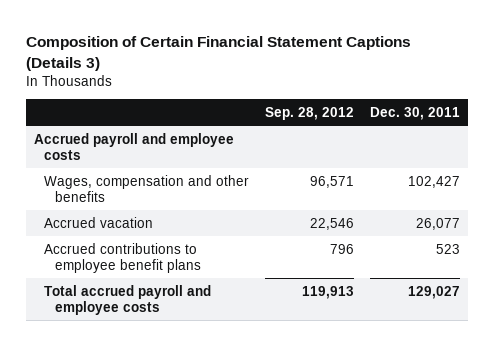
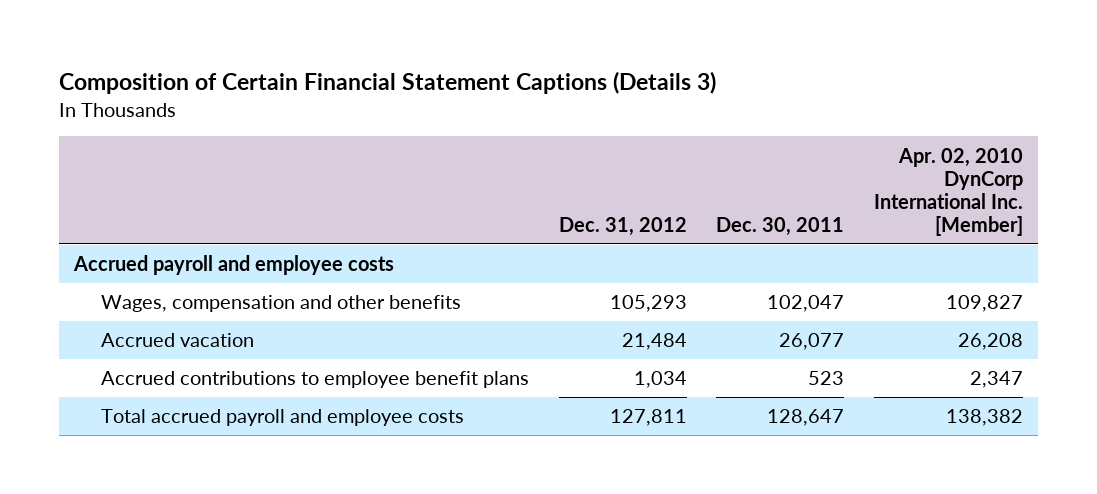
[265,107,355,121] Sep. 28, 2012 -> none
none -> [558,216,687,236] Dec. 31, 2012
none -> [874,147,1024,236] Apr. 02, 2010 DynCorp International Inc. [Member]
[408,175,461,188] 102,427 -> [767,295,845,313] 102,047
[408,285,461,299] 129,027 -> [767,409,845,427] 128,647

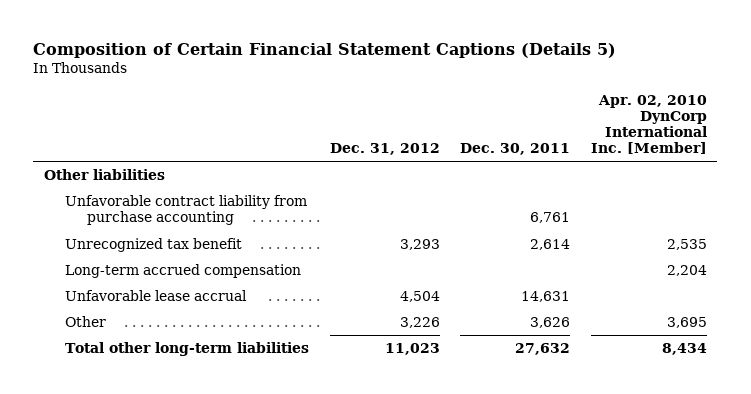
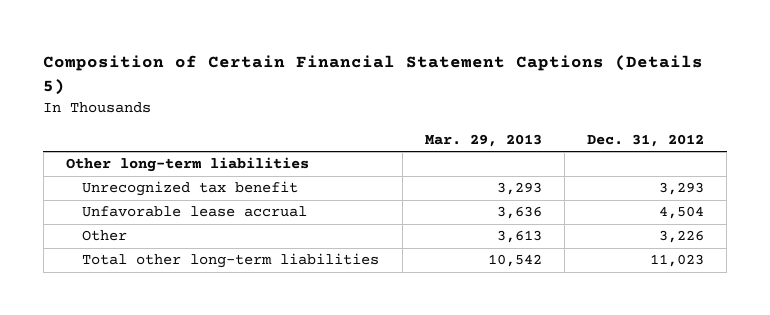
[460,142,571,155] Dec. 30, 2011 -> none
[591,94,708,154] Apr. 02, 2010 DynCorp International Inc. [Member] -> none
none -> [424,133,542,147] Mar. 29, 2013
[65,195,308,226] Unfavorable contract liability from purchase accounting -> none
[43,169,165,181] Other liabilities -> [65,157,309,173] Other long-term liabilities
[65,264,302,279] Long-term accrued compensation -> none

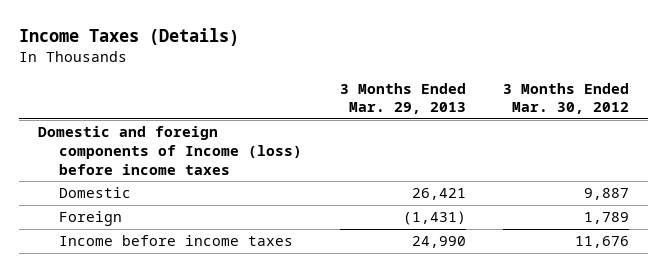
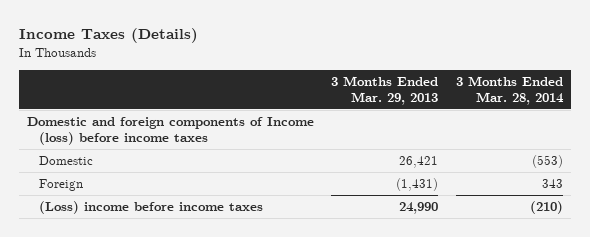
[503,82,630,115] 3 Months Ended Mar. 30, 2012 -> none
none -> [455,75,564,106] 3 Months Ended Mar. 28, 2014
[58,235,293,247] Income before income taxes -> [38,200,263,214] (Loss) income before income taxes

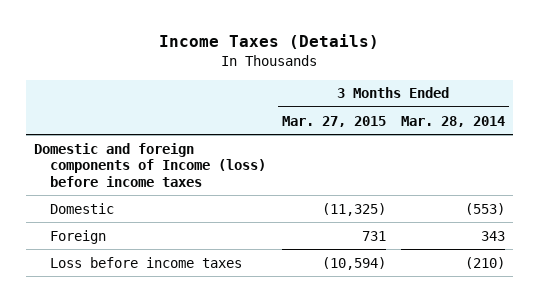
[331,75,439,106] 3 Months Ended Mar. 29, 2013 -> none
none -> [281,115,386,127] Mar. 27, 2015
[38,200,263,214] (Loss) income before income taxes -> [50,256,243,268] Loss before income taxes

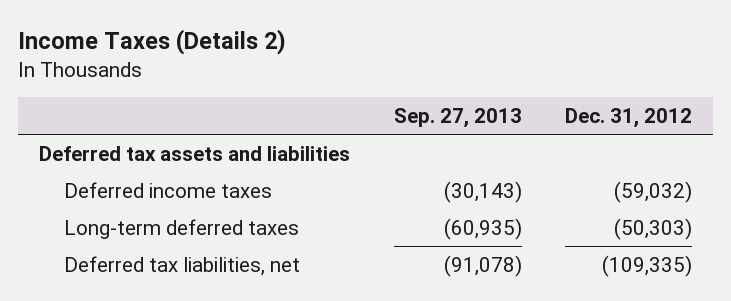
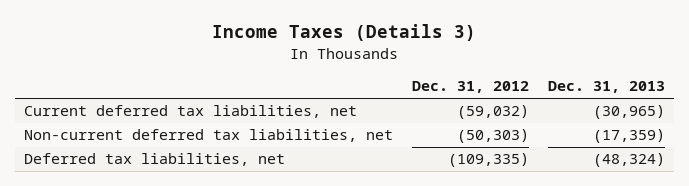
[17,29,286,56] Income Taxes (Details 2) -> [212,24,477,42] Income Taxes (Details 3)
[393,107,522,128] Sep. 27, 2013 -> none
none -> [547,81,665,94] Dec. 31, 2013
[39,145,351,161] Deferred tax assets and liabilities -> none
[63,181,272,198] Deferred income taxes -> [24,105,358,119] Current deferred tax liabilities, net
[63,218,299,239] Long-term deferred taxes -> [24,129,394,143] Non-current deferred tax liabilities, net

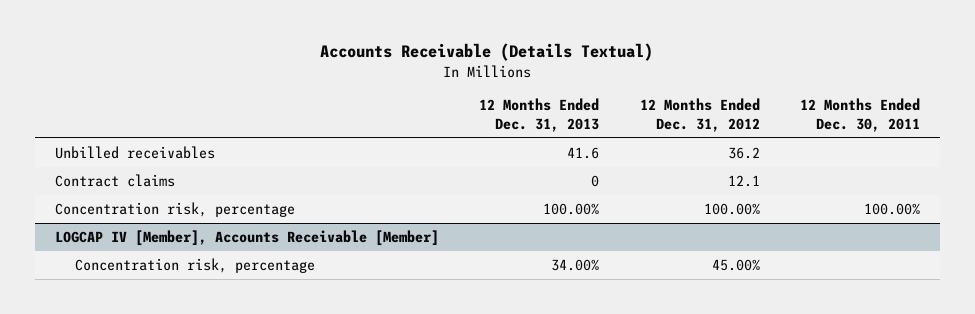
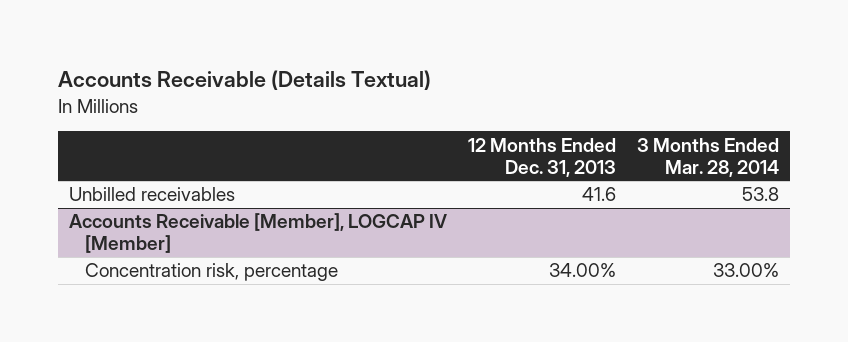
[639,98,760,132] 12 Months Ended Dec. 31, 2012 -> none
[799,98,920,132] 12 Months Ended Dec. 30, 2011 -> none
none -> [637,137,780,177] 3 Months Ended Mar. 28, 2014
[54,174,175,188] Contract claims -> none
[54,202,295,218] Concentration risk, percentage -> none
[54,230,439,247] LOGCAP IV [Member], Accounts Receivable [Member] -> [68,213,447,254] Accounts Receivable [Member], LOGCAP IV [Member]

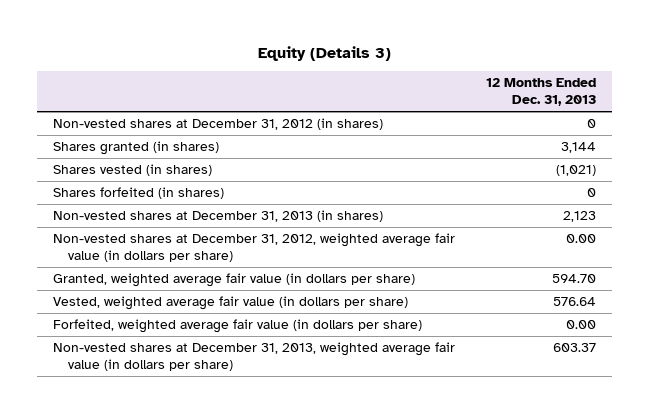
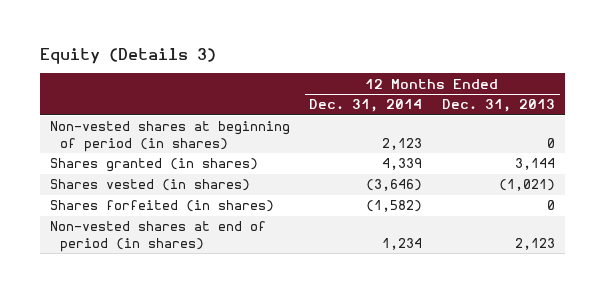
none -> [309,99,423,113] Dec. 31, 2014
[52,118,383,131] Non-vested shares at December 31, 2012 (in shares) -> [49,121,290,153] Non-vested shares at beginning of period (in shares)
[52,233,455,262] Non-vested shares at December 31, 2012, weighted average fair value (in dollars per share) -> none
[52,273,415,288] Granted, weighted average fair value (in dollars per share) -> none
[52,296,408,311] Vested, weighted average fair value (in dollars per share) -> none
[52,319,422,334] Forfeited, weighted average fair value (in dollars per share) -> none
[52,342,455,371] Non-vested shares at December 31, 2013, weighted average fair value (in dollars per share) -> none
[52,210,383,223] Non-vested shares at December 31, 2013 (in shares) -> [49,221,266,253] Non-vested shares at end of period (in shares)

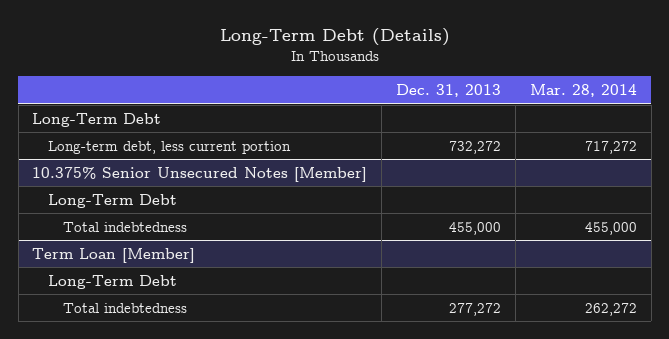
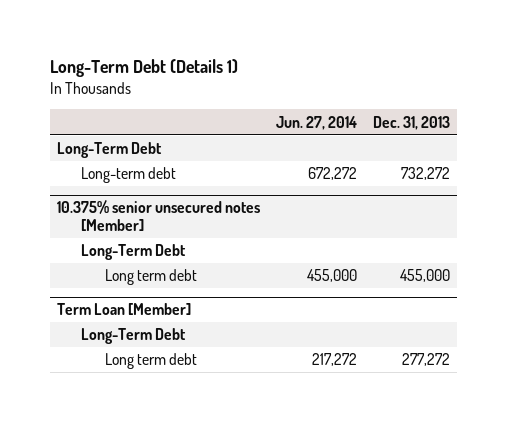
[219,28,450,47] Long-Term Debt (Details) -> [49,59,238,78] Long-Term Debt (Details 1)
[529,84,637,98] Mar. 28, 2014 -> none
none -> [276,115,358,130] Jun. 27, 2014
[47,140,291,154] Long-term debt, less current portion -> [81,167,177,184] Long-term debt
[32,166,368,182] 10.375% Senior Unsecured Notes [Member] -> [57,200,261,232] 10.375% senior unsecured notes [Member]
[62,221,187,232] Total indebtedness -> [104,269,197,286] Long term debt
[62,302,187,313] Total indebtedness -> [104,353,197,370] Long term debt

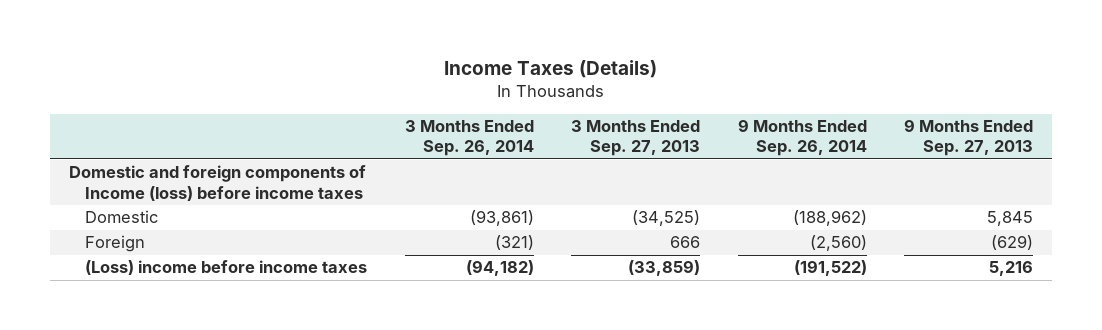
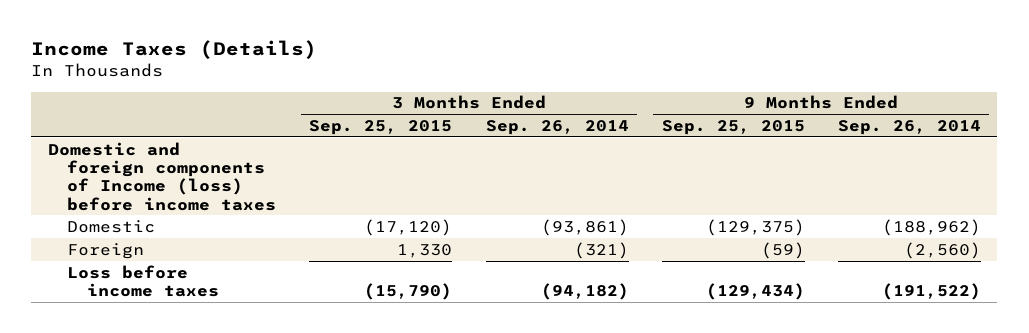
[571,120,701,157] 3 Months Ended Sep. 27, 2013 -> none
[904,119,1034,157] 9 Months Ended Sep. 27, 2013 -> none
none -> [309,119,453,135] Sep. 25, 2015
none -> [661,119,805,135] Sep. 25, 2015
[85,260,368,276] (Loss) income before income taxes -> [67,264,219,297] Loss before income taxes

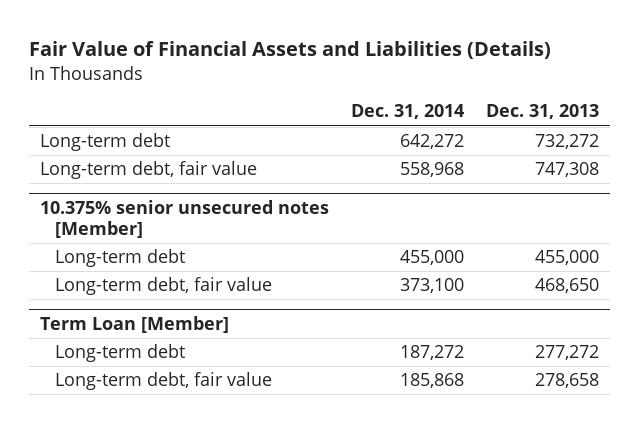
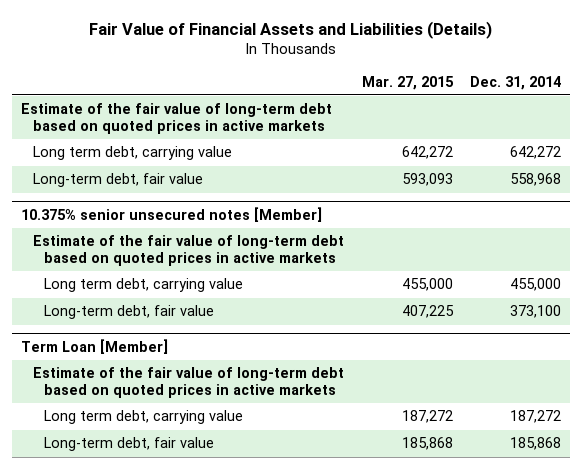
[485,104,599,120] Dec. 31, 2013 -> none
none -> [361,75,454,90] Mar. 27, 2015
none -> [21,103,333,135] Estimate of the fair value of long-term debt based on quoted prices in active markets
[39,133,170,152] Long-term debt -> [32,146,232,161] Long term debt, carrying value
none -> [32,235,344,267] Estimate of the fair value of long-term debt based on quoted prices in active markets
[55,249,186,268] Long-term debt -> [44,278,244,293] Long term debt, carrying value
none -> [32,367,344,399] Estimate of the fair value of long-term debt based on quoted prices in active markets
[55,344,186,363] Long-term debt -> [44,410,244,425] Long term debt, carrying value

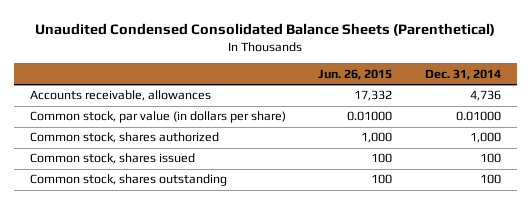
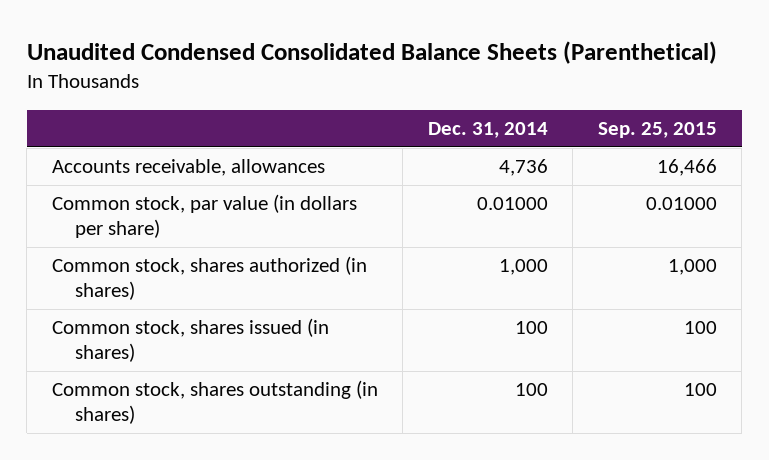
[318,68,393,80] Jun. 26, 2015 -> none
none -> [597,121,717,138] Sep. 25, 2015
[30,132,220,144] Common stock, shares authorized -> [51,256,367,301] Common stock, shares authorized (in shares)
[30,153,196,165] Common stock, shares issued -> [51,318,329,363] Common stock, shares issued (in shares)
[30,174,228,187] Common stock, shares outstanding -> [51,380,378,425] Common stock, shares outstanding (in shares)

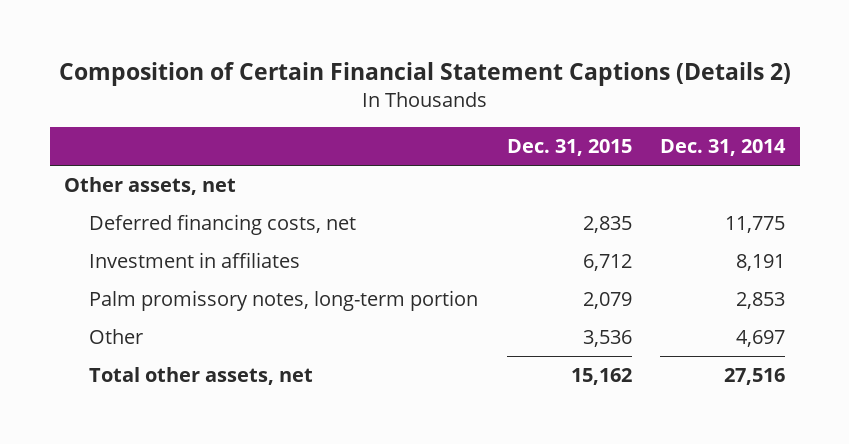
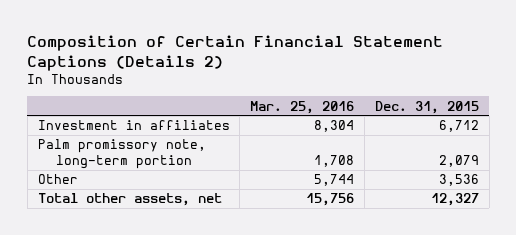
[660,138,787,156] Dec. 31, 2014 -> none
none -> [250,100,355,114] Mar. 25, 2016
[64,177,237,196] Other assets, net -> none
[89,214,357,236] Deferred financing costs, net -> none
[89,290,479,312] Palm promissory notes, long-term portion -> [37,139,206,170] Palm promissory note, long-term portion
[570,368,632,386] 15,162 -> [430,193,479,207] 12,327

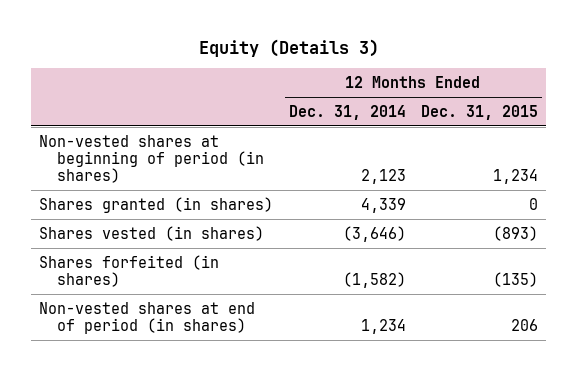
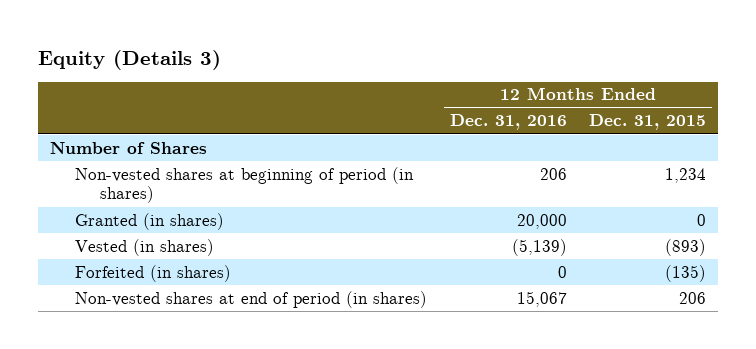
[288,104,406,120] Dec. 31, 2014 -> none
none -> [449,114,567,131] Dec. 31, 2016
none -> [49,141,207,154] Number of Shares
[38,196,273,213] Shares granted (in shares) -> [74,212,224,230] Granted (in shares)
[38,225,264,241] Shares vested (in shares) -> [74,238,214,256] Vested (in shares)
[38,254,219,287] Shares forfeited (in shares) -> [74,264,231,282] Forfeited (in shares)

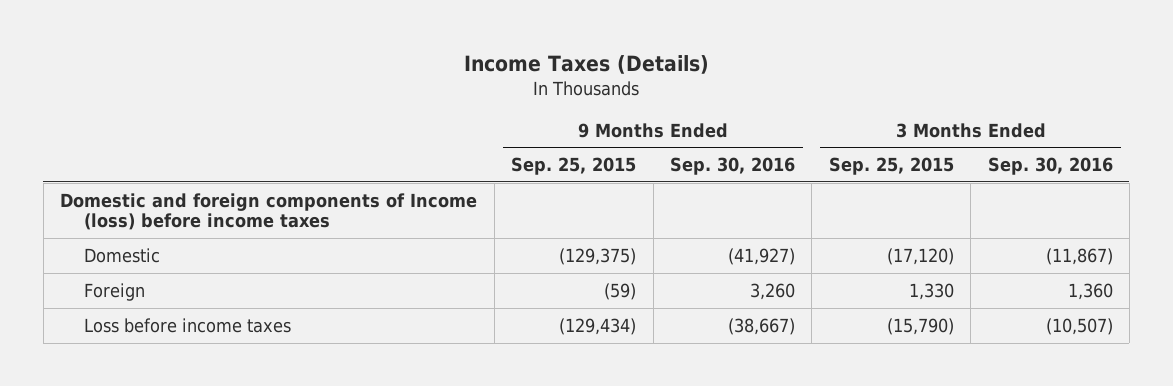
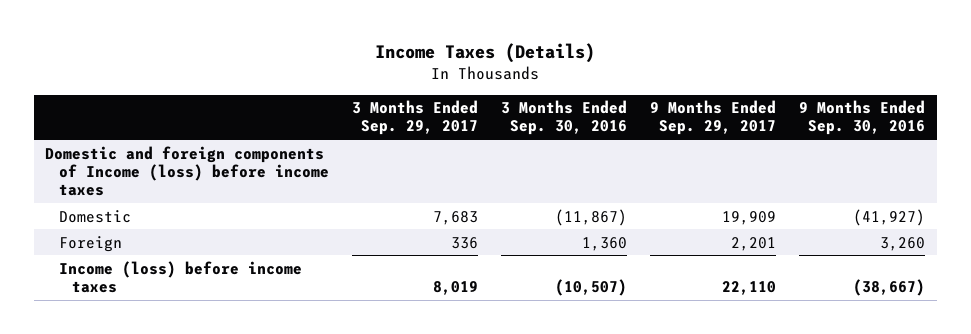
[511,157,637,176] Sep. 25, 2015 -> none
[828,157,954,176] Sep. 25, 2015 -> none
none -> [351,100,478,136] 3 Months Ended Sep. 29, 2017
none -> [650,100,777,136] 9 Months Ended Sep. 29, 2017
[83,317,291,333] Loss before income taxes -> [58,260,302,293] Income (loss) before income taxes

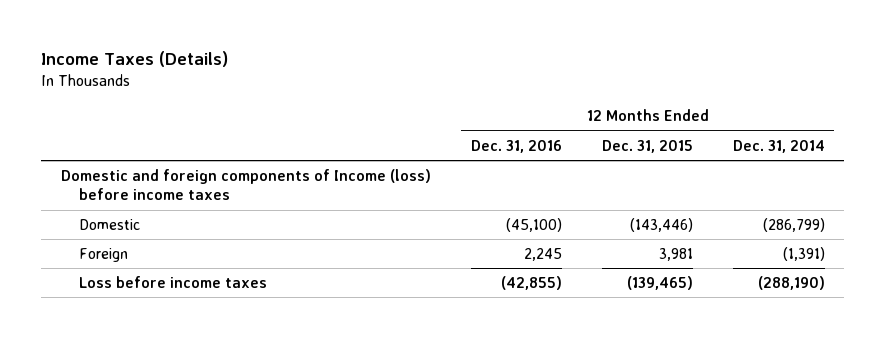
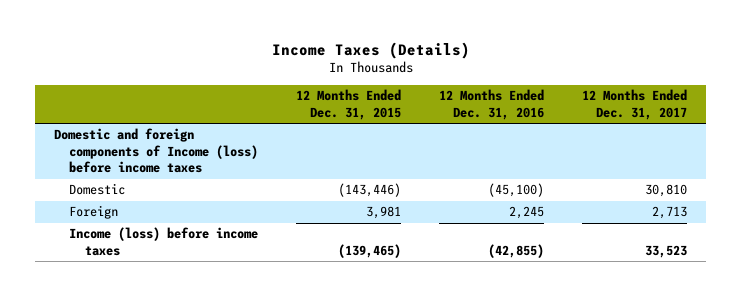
[732,139,825,153] Dec. 31, 2014 -> none
none -> [582,89,688,120] 12 Months Ended Dec. 31, 2017
[78,275,267,288] Loss before income taxes -> [69,227,259,256] Income (loss) before income taxes

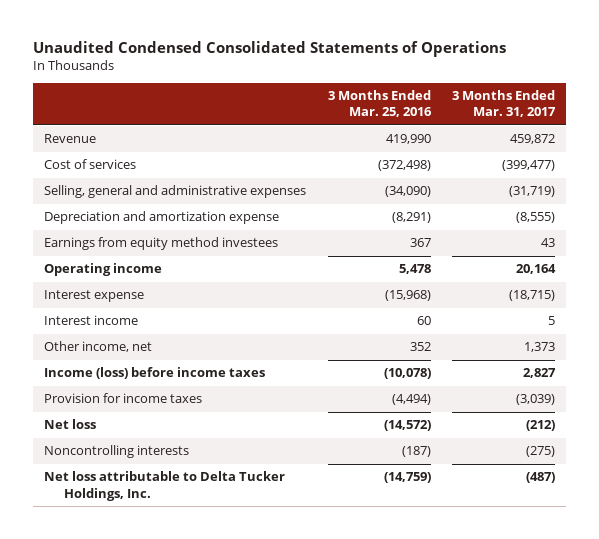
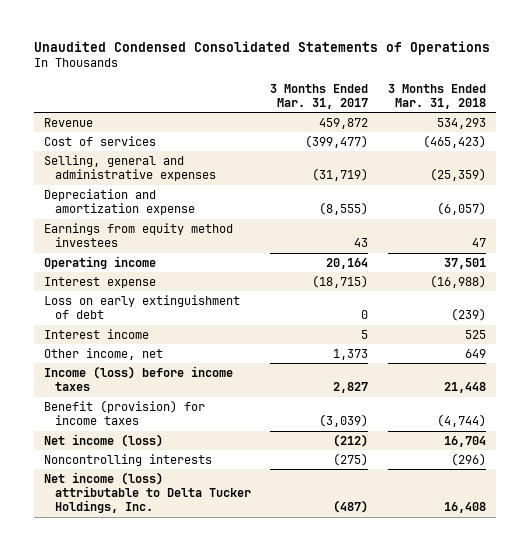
[327,89,432,118] 3 Months Ended Mar. 25, 2016 -> none
none -> [387,83,486,109] 3 Months Ended Mar. 31, 2018
none -> [43,294,240,320] Loss on early extinguishment of debt
[43,393,202,404] Provision for income taxes -> [43,399,205,426] Benefit (provision) for income taxes
[43,419,96,430] Net loss -> [43,433,163,447] Net income (loss)
[43,471,285,501] Net loss attributable to Delta Tucker Holdings, Inc. -> [43,471,252,514] Net income (loss) attributable to Delta Tucker Holdings, Inc.

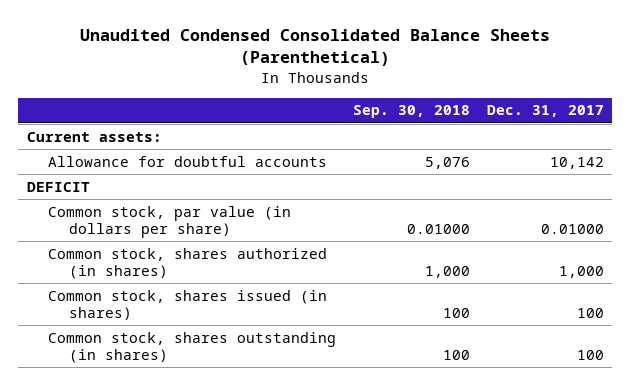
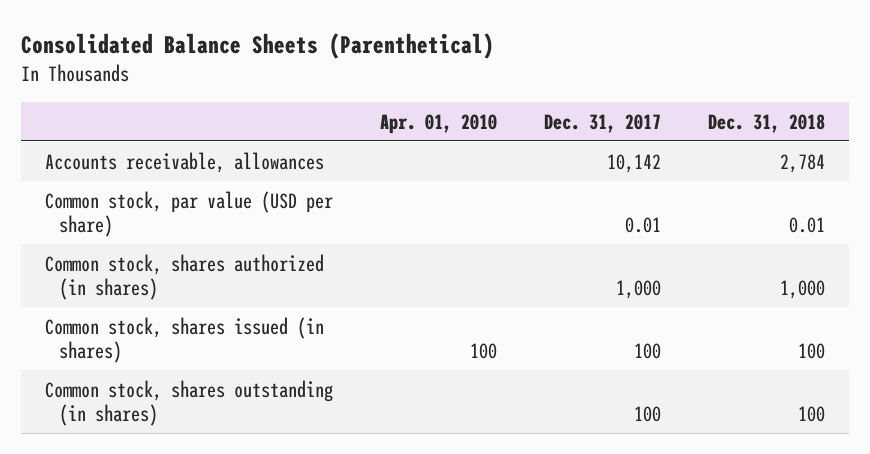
[80,28,551,67] Unaudited Condensed Consolidated Balance Sheets (Parenthetical) -> [21,33,495,60] Consolidated Balance Sheets (Parenthetical)
[352,105,470,119] Sep. 30, 2018 -> none
none -> [379,113,497,134] Apr. 01, 2010
none -> [708,113,826,133] Dec. 31, 2018
[26,131,162,142] Current assets: -> none
[26,181,90,192] DEFICIT -> none
[47,155,327,167] Allowance for doubtful accounts -> [44,151,324,173] Accounts receivable, allowances
[47,205,291,238] Common stock, par value (in dollars per share) -> [44,190,333,237] Common stock, par value (USD per share)
[540,223,604,234] 0.01000 -> [625,216,662,233] 0.01

